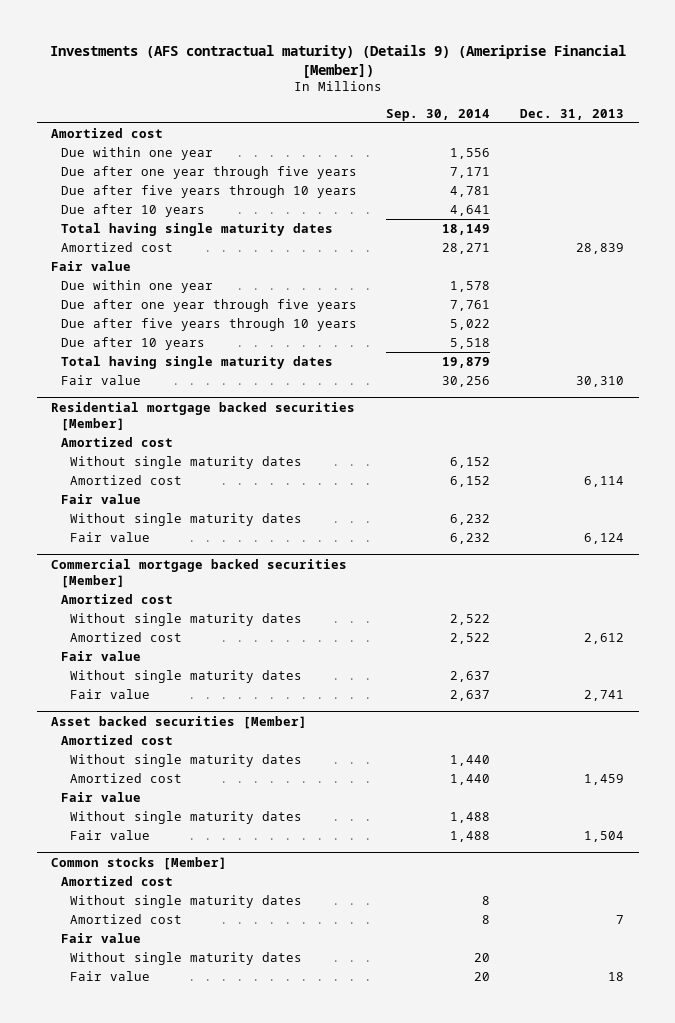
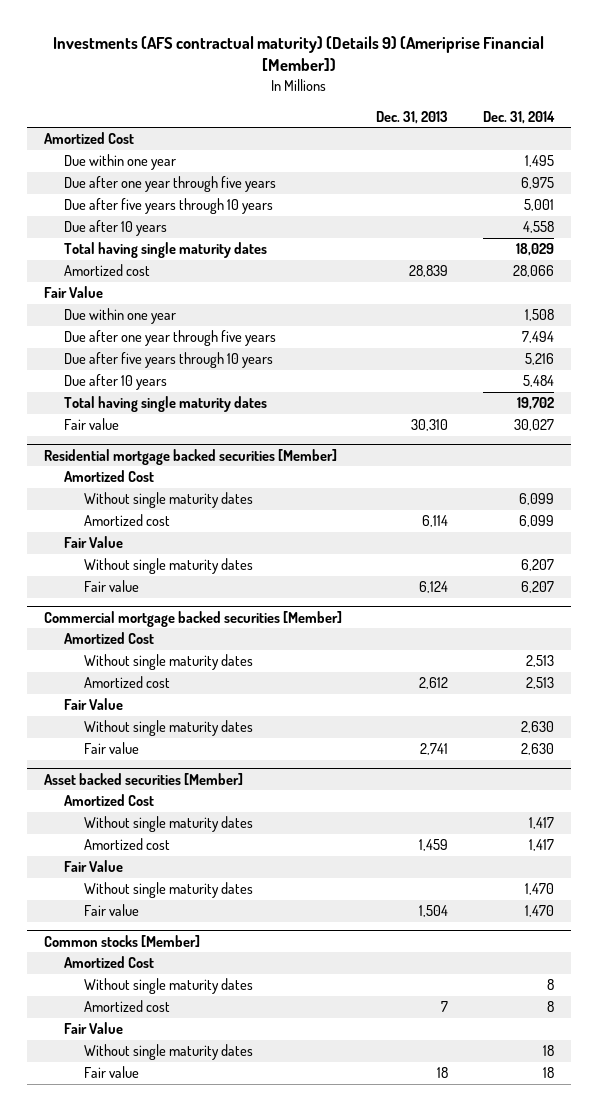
[386,108,491,121] Sep. 30, 2014 -> none
none -> [483,110,556,124] Dec. 31, 2014
[51,128,164,139] Amortized cost -> [43,132,134,145] Amortized Cost
[51,261,132,272] Fair value -> [43,286,103,299] Fair Value
[60,437,173,448] Amortized cost -> [63,470,154,483] Amortized Cost
[60,494,141,505] Fair value -> [63,536,123,549] Fair Value
[60,594,173,605] Amortized cost -> [63,632,154,645] Amortized Cost
[60,651,141,662] Fair value -> [63,698,123,711] Fair Value
[60,735,173,746] Amortized cost -> [63,794,154,807] Amortized Cost
[60,792,141,803] Fair value -> [63,860,123,873] Fair Value
[60,876,173,887] Amortized cost -> [63,956,154,969] Amortized Cost
[60,933,141,944] Fair value -> [63,1022,123,1035] Fair Value

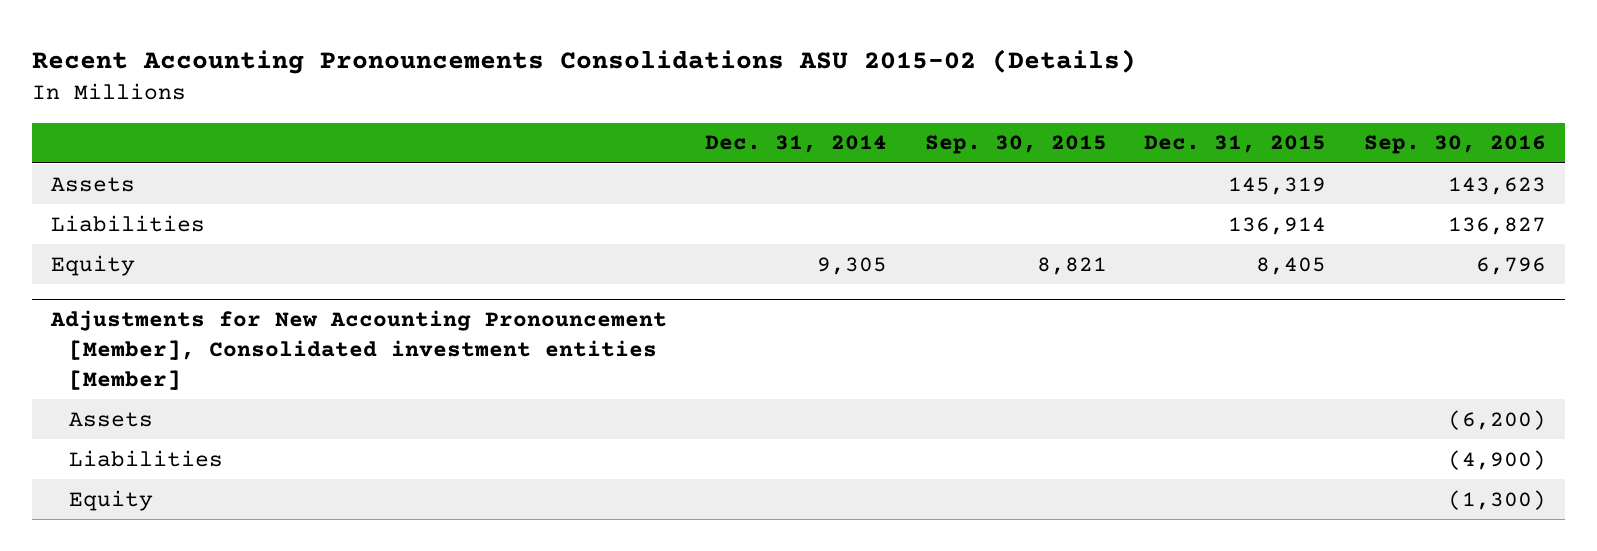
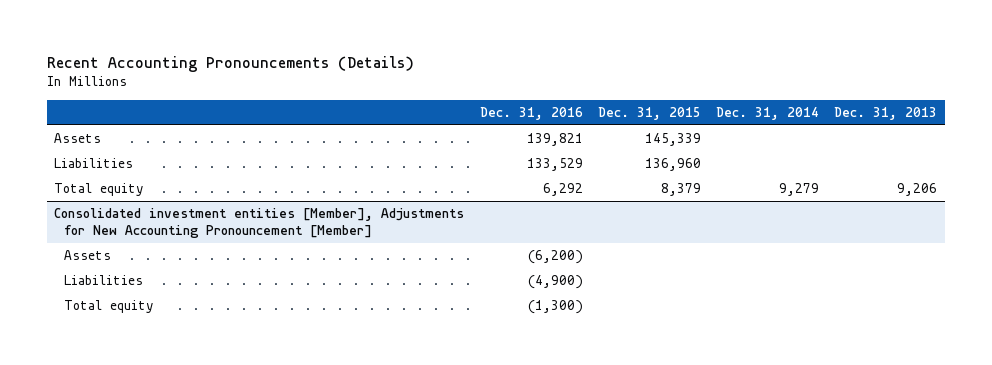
[31,48,1136,74] Recent Accounting Pronouncements Consolidations ASU 2015-02 (Details) -> [46,55,414,72] Recent Accounting Pronouncements (Details)
[924,135,1107,155] Sep. 30, 2015 -> none
[1364,135,1547,155] Sep. 30, 2016 -> none
none -> [479,106,583,120] Dec. 31, 2016
none -> [834,106,938,120] Dec. 31, 2013
[1228,176,1327,195] 145,319 -> [644,133,701,147] 145,339
[1228,216,1327,235] 136,914 -> [644,158,701,172] 136,960
[50,254,135,276] Equity -> [54,183,145,197] Total equity
[816,256,887,275] 9,305 -> [778,183,819,197] 9,279
[1256,256,1327,275] 8,405 -> [660,183,701,197] 8,379
[49,309,667,390] Adjustments for New Accounting Pronouncement [Member], Consolidated investment entities [Member] -> [54,208,465,239] Consolidated investment entities [Member], Adjustments for New Accounting Pronouncement [Member]
[68,489,153,511] Equity -> [64,300,155,314] Total equity

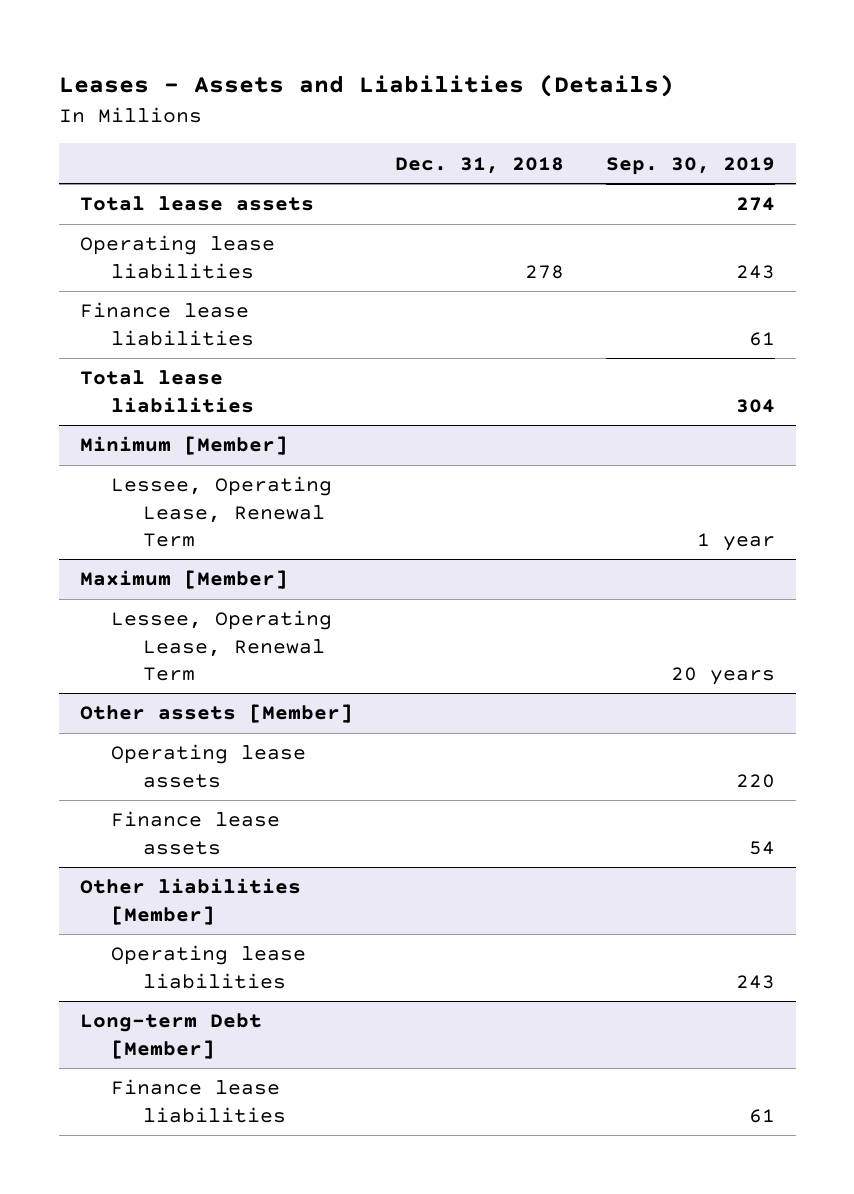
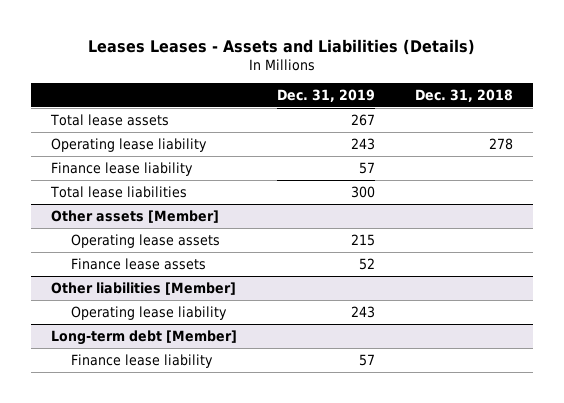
[58,74,674,98] Leases - Assets and Liabilities (Details) -> [88,39,476,56] Leases Leases - Assets and Liabilities (Details)
[605,156,775,175] Sep. 30, 2019 -> none
none -> [277,89,376,103] Dec. 31, 2019
[79,235,275,279] Operating lease liabilities -> [51,137,208,152] Operating lease liability
[79,302,255,346] Finance lease liabilities -> [51,161,194,176] Finance lease liability
[79,436,288,456] Minimum [Member] -> none
[111,476,333,547] Lessee, Operating Lease, Renewal Term -> none
[79,570,288,590] Maximum [Member] -> none
[111,610,333,681] Lessee, Operating Lease, Renewal Term -> none
[111,945,307,989] Operating lease liabilities -> [71,305,228,320] Operating lease liability
[79,1013,262,1059] Long-term Debt [Member] -> [51,329,238,345] Long-term debt [Member]
[111,1079,287,1123] Finance lease liabilities -> [71,353,214,368] Finance lease liability

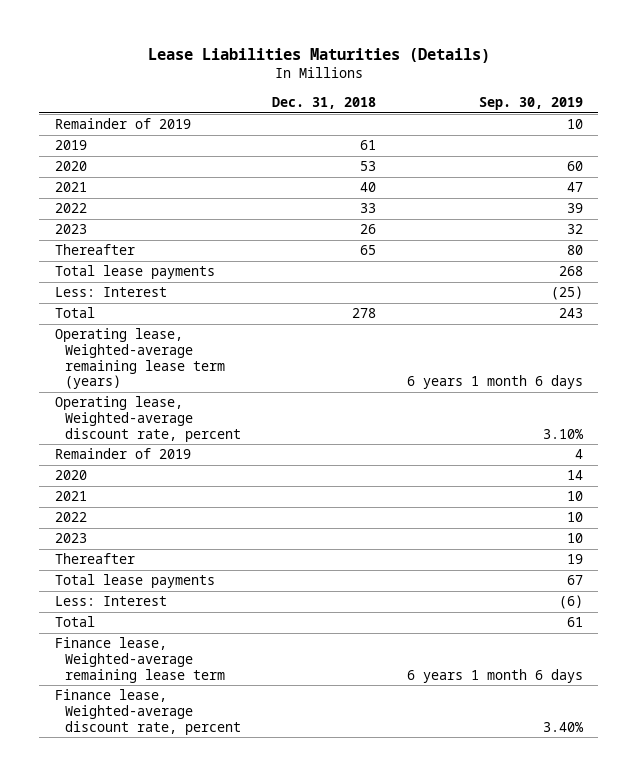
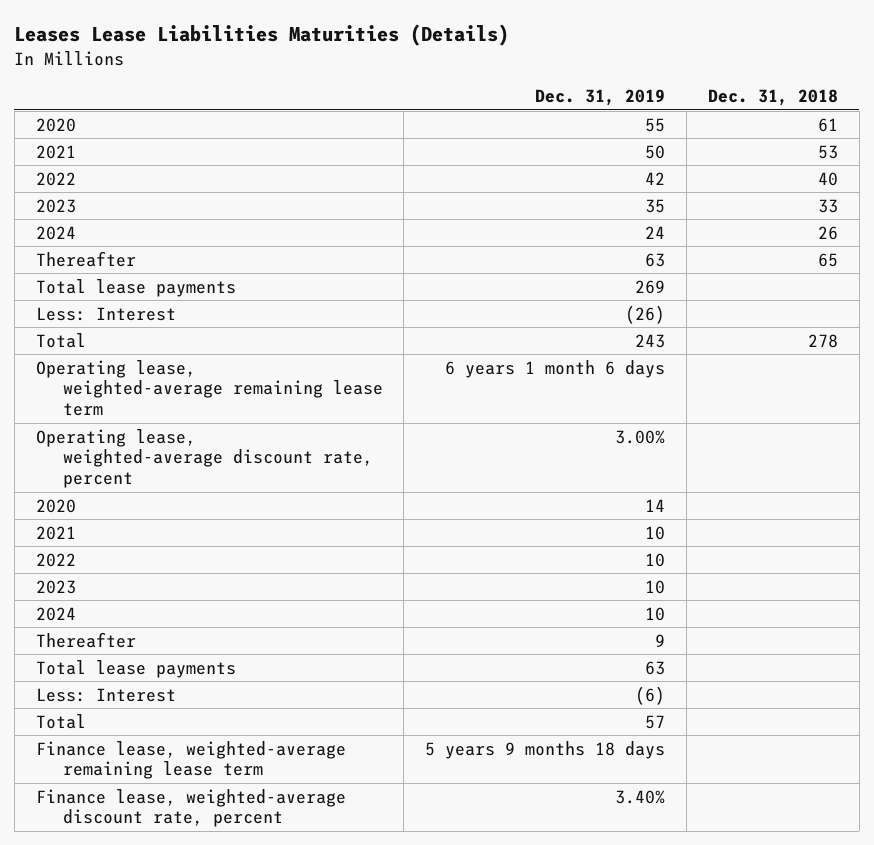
[147,48,490,64] Lease Liabilities Maturities (Details) -> [14,24,510,47] Leases Lease Liabilities Maturities (Details)
[478,97,583,111] Sep. 30, 2019 -> none
none -> [535,88,666,106] Dec. 31, 2019
[54,118,191,130] Remainder of 2019 -> none
[54,140,87,151] 2019 -> [35,117,76,132] 2020
[54,161,87,172] 2020 -> [35,144,76,159] 2021
[54,182,87,193] 2021 -> [35,171,76,186] 2022
[54,203,87,214] 2022 -> [35,198,76,213] 2023
[54,224,87,235] 2023 -> [35,225,76,240] 2024
[54,448,191,460] Remainder of 2019 -> none
[54,328,225,390] Operating lease, Weighted-average remaining lease term (years) -> [35,359,383,416] Operating lease, weighted-average remaining lease term
[54,396,241,442] Operating lease, Weighted-average discount rate, percent -> [35,428,373,488] Operating lease, weighted-average discount rate, percent
none -> [35,606,76,621] 2024
[54,637,225,683] Finance lease, Weighted-average remaining lease term -> [35,740,346,780] Finance lease, weighted-average remaining lease term
[54,689,241,735] Finance lease, Weighted-average discount rate, percent -> [35,788,346,828] Finance lease, weighted-average discount rate, percent

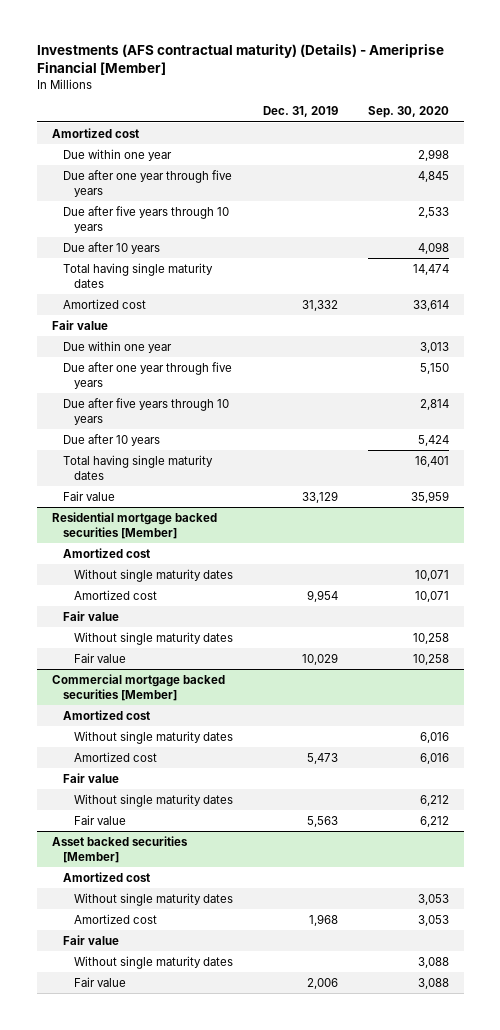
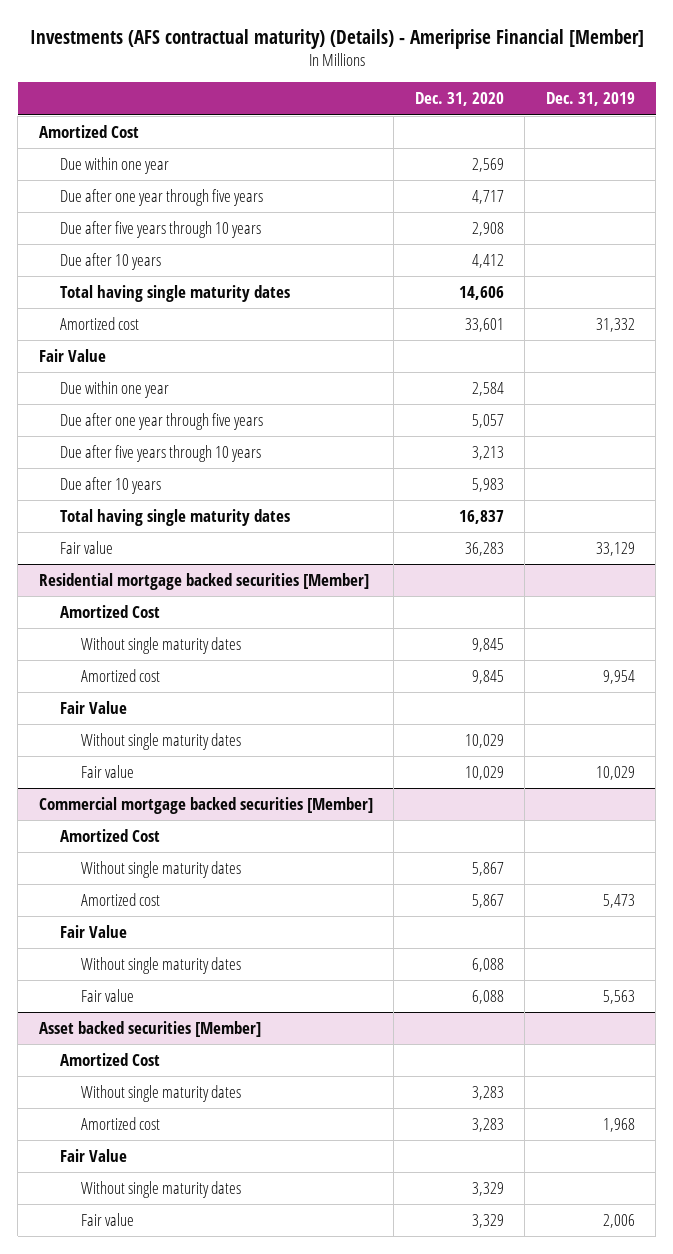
[367,106,449,119] Sep. 30, 2020 -> none
none -> [414,92,504,107] Dec. 31, 2020
[51,127,139,138] Amortized cost -> [38,124,139,138] Amortized Cost
[51,319,108,330] Fair value -> [38,348,106,362] Fair Value
[62,547,150,558] Amortized cost -> [60,604,161,618] Amortized Cost
[62,610,119,621] Fair value -> [60,700,128,714] Fair Value
[62,709,150,720] Amortized cost -> [60,828,161,842] Amortized Cost
[62,772,119,783] Fair value -> [60,924,128,938] Fair Value
[62,871,150,882] Amortized cost -> [60,1052,161,1066] Amortized Cost
[62,934,119,945] Fair value -> [60,1148,128,1162] Fair Value

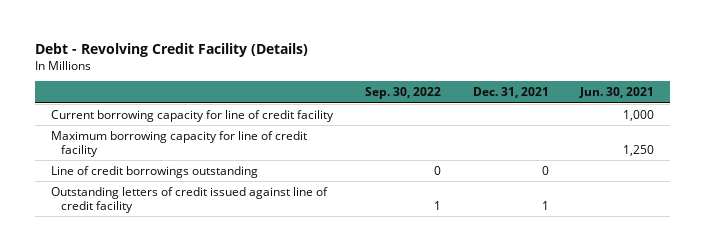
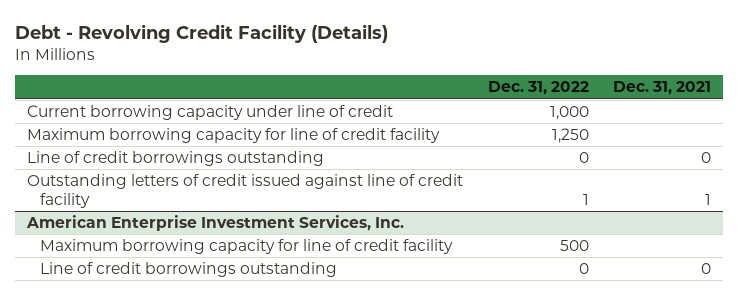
[364,87,441,100] Sep. 30, 2022 -> none
[579,87,655,99] Jun. 30, 2021 -> none
none -> [487,81,589,96] Dec. 31, 2022
[50,109,334,122] Current borrowing capacity for line of credit facility -> [27,105,394,121] Current borrowing capacity under line of credit
none -> [26,215,405,232] American Enterprise Investment Services, Inc.
none -> [40,239,454,255] Maximum borrowing capacity for line of credit facility
none -> [40,262,338,278] Line of credit borrowings outstanding

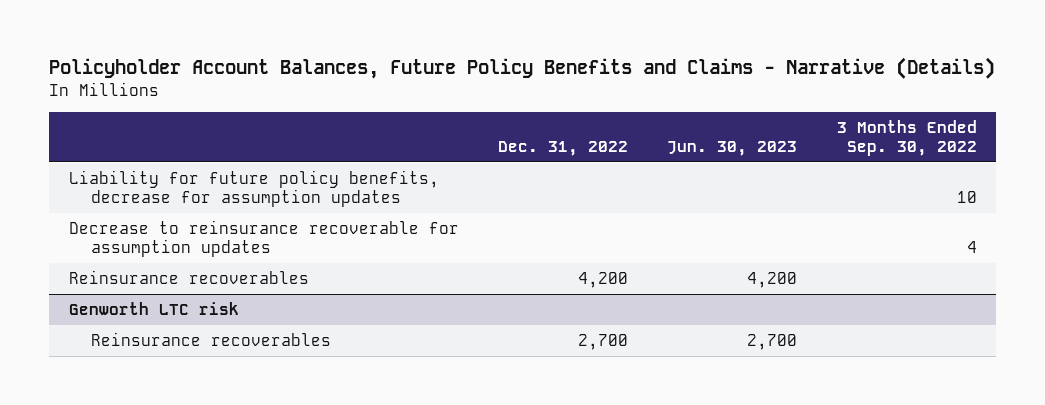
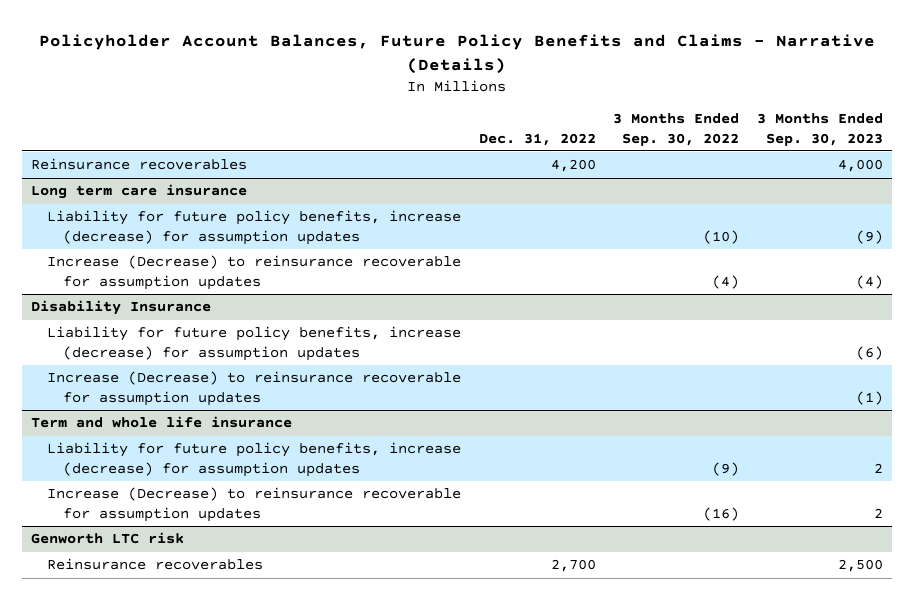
[667,140,798,156] Jun. 30, 2023 -> none
none -> [757,113,884,146] 3 Months Ended Sep. 30, 2023
[68,170,439,208] Liability for future policy benefits, decrease for assumption updates -> none
[68,220,459,258] Decrease to reinsurance recoverable for assumption updates -> none
none -> [31,184,248,200] Long term care insurance
none -> [46,210,461,245] Liability for future policy benefits, increase (decrease) for assumption updates
none -> [46,255,461,290] Increase (Decrease) to reinsurance recoverable for assumption updates
none -> [31,300,212,316] Disability Insurance
none -> [46,326,461,361] Liability for future policy benefits, increase (decrease) for assumption updates
none -> [46,371,461,406] Increase (Decrease) to reinsurance recoverable for assumption updates
none -> [31,416,293,429] Term and whole life insurance
none -> [46,442,461,477] Liability for future policy benefits, increase (decrease) for assumption updates
none -> [46,487,461,522] Increase (Decrease) to reinsurance recoverable for assumption updates

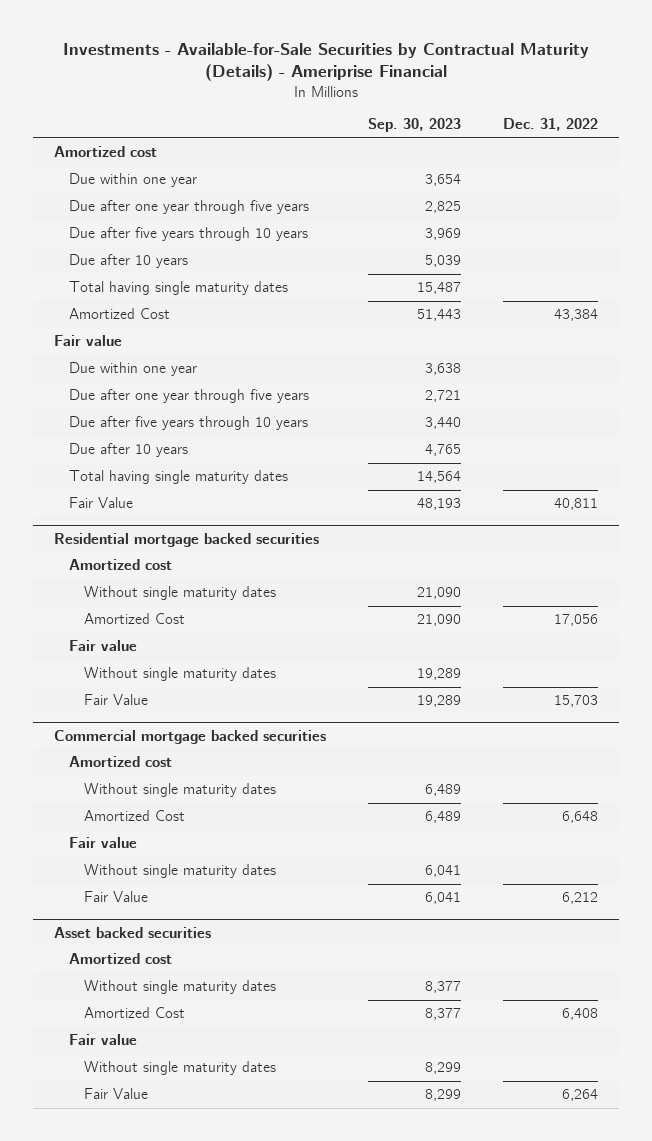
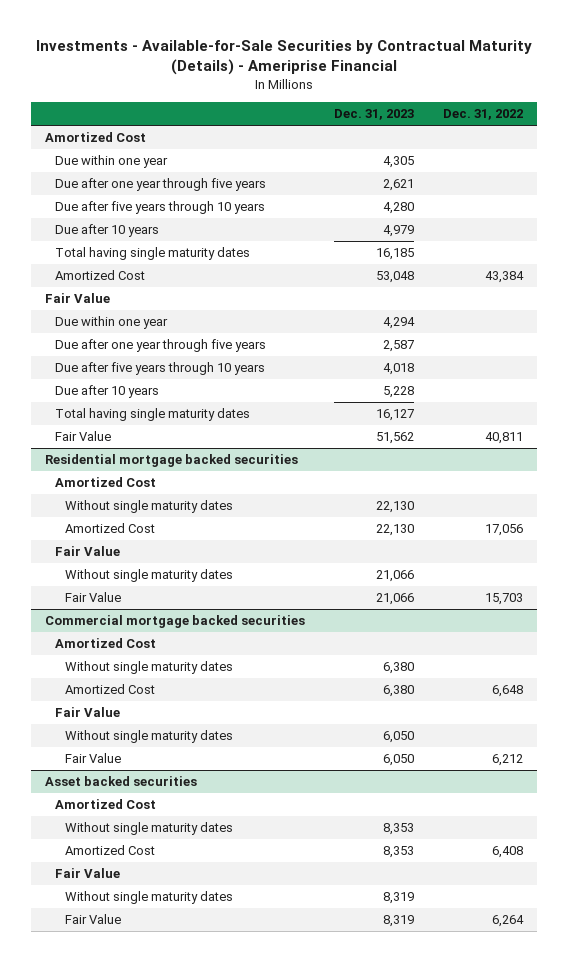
[368,118,462,133] Sep. 30, 2023 -> none
none -> [334,109,415,121] Dec. 31, 2023
[53,146,157,158] Amortized cost -> [45,132,147,143] Amortized Cost
[53,335,122,347] Fair value -> [45,293,111,304] Fair Value
[69,559,173,571] Amortized cost -> [54,477,156,488] Amortized Cost
[69,640,138,652] Fair value -> [54,546,120,557] Fair Value
[69,756,173,768] Amortized cost -> [54,638,156,649] Amortized Cost
[69,837,138,849] Fair value -> [54,707,120,718] Fair Value
[69,953,173,965] Amortized cost -> [54,799,156,810] Amortized Cost
[69,1034,138,1046] Fair value -> [54,868,120,879] Fair Value

